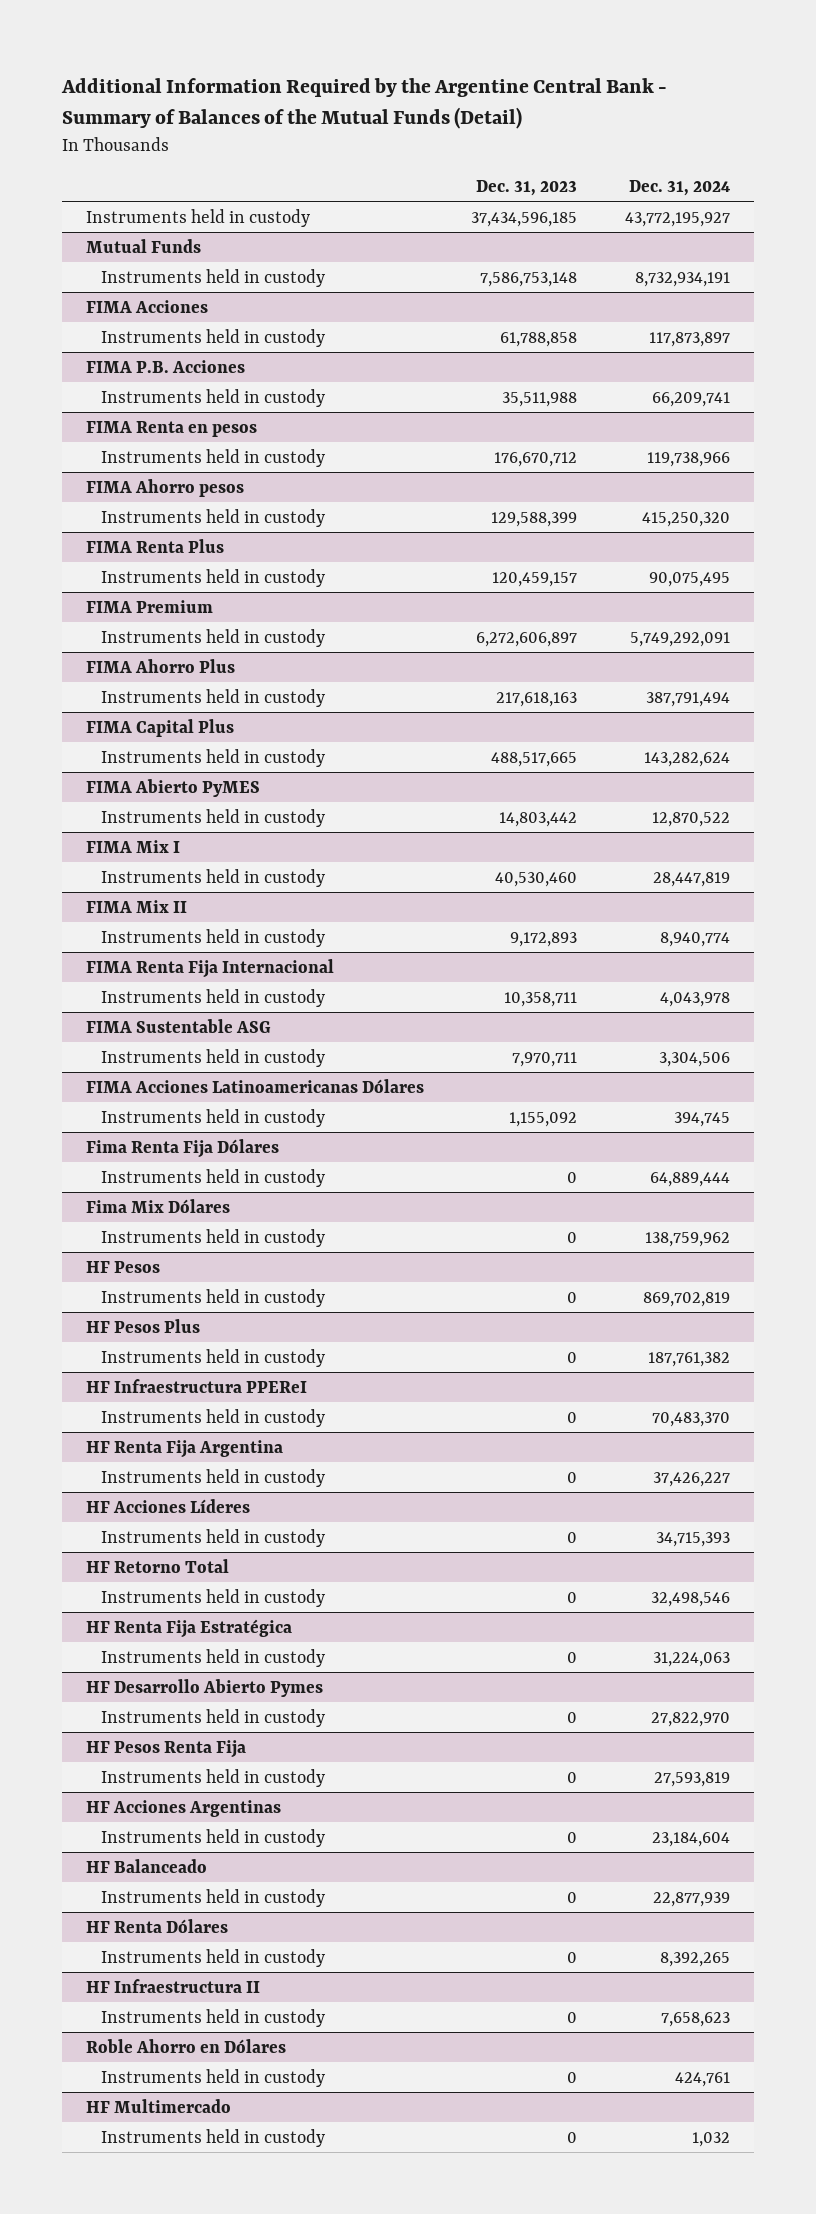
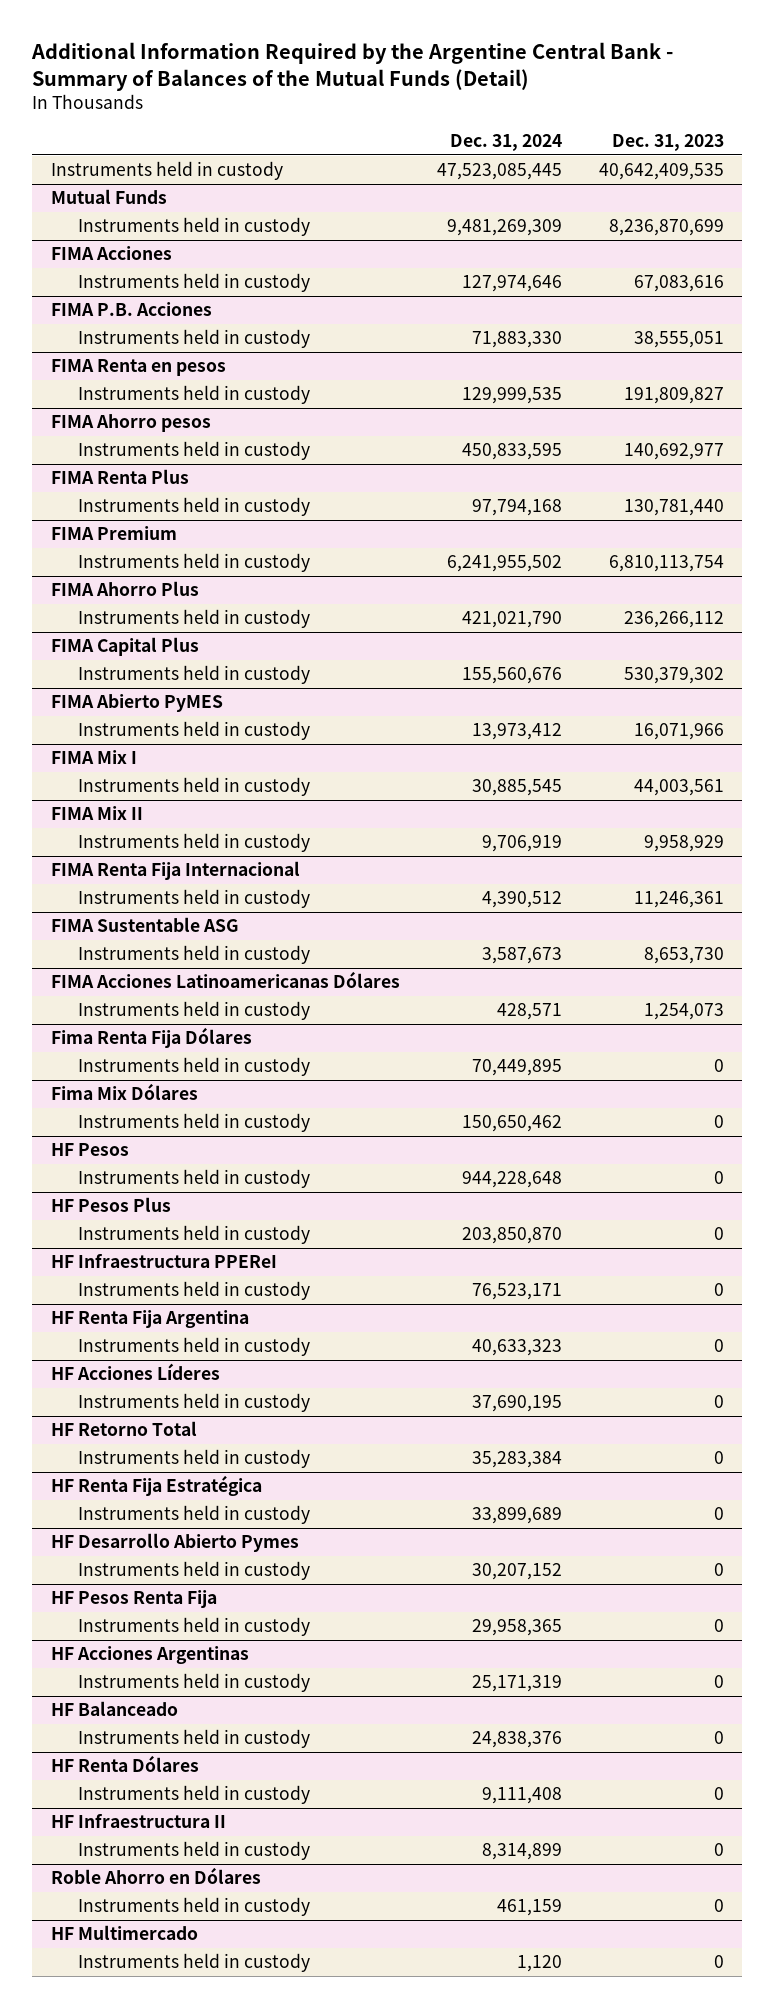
[471,211,578,227] 37,434,596,185 -> [598,163,724,181] 40,642,409,535
[625,211,731,227] 43,772,195,927 -> [436,163,562,181] 47,523,085,445
[480,271,578,287] 7,586,753,148 -> [608,219,724,237] 8,236,870,699
[635,271,731,287] 8,732,934,191 -> [446,219,562,237] 9,481,269,309
[500,331,578,347] 61,788,858 -> [633,275,724,293] 67,083,616
[649,331,731,347] 117,873,897 -> [461,275,562,293] 127,974,646
[502,391,578,407] 35,511,988 -> [633,331,724,349] 38,555,051
[652,391,731,407] 66,209,741 -> [471,331,562,349] 71,883,330
[494,451,578,467] 176,670,712 -> [623,387,724,405] 191,809,827
[647,451,731,467] 119,738,966 -> [461,387,562,405] 129,999,535
[491,511,578,527] 129,588,399 -> [623,443,724,461] 140,692,977
[642,511,731,527] 415,250,320 -> [461,443,562,461] 450,833,595
[492,571,578,587] 120,459,157 -> [623,499,724,517] 130,781,440
[649,571,731,587] 90,075,495 -> [471,499,562,517] 97,794,168
[476,631,578,647] 6,272,606,897 -> [608,555,724,573] 6,810,113,754
[630,631,731,647] 5,749,292,091 -> [446,555,562,573] 6,241,955,502
[496,691,578,707] 217,618,163 -> [623,611,724,629] 236,266,112
[646,691,731,707] 387,791,494 -> [461,611,562,629] 421,021,790
[491,751,578,767] 488,517,665 -> [623,667,724,685] 530,379,302
[644,751,731,767] 143,282,624 -> [461,667,562,685] 155,560,676
[499,811,578,827] 14,803,442 -> [633,723,724,741] 16,071,966
[652,811,731,827] 12,870,522 -> [471,723,562,741] 13,973,412
[495,871,578,887] 40,530,460 -> [633,779,724,797] 44,003,561
[653,871,731,887] 28,447,819 -> [471,779,562,797] 30,885,545
[510,931,578,947] 9,172,893 -> [643,835,724,853] 9,958,929
[660,931,731,947] 8,940,774 -> [481,835,562,853] 9,706,919
[504,991,578,1007] 10,358,711 -> [633,891,724,909] 11,246,361
[660,991,731,1007] 4,043,978 -> [481,891,562,909] 4,390,512
[512,1051,578,1067] 7,970,711 -> [643,947,724,965] 8,653,730
[659,1051,731,1067] 3,304,506 -> [481,947,562,965] 3,587,673
[509,1111,578,1127] 1,155,092 -> [643,1003,724,1021] 1,254,073
[674,1111,731,1127] 394,745 -> [496,1003,562,1021] 428,571
[650,1171,731,1187] 64,889,444 -> [471,1059,562,1077] 70,449,895
[645,1231,731,1247] 138,759,962 -> [461,1115,562,1133] 150,650,462
[643,1291,731,1307] 869,702,819 -> [461,1171,562,1189] 944,228,648
[648,1351,731,1367] 187,761,382 -> [461,1227,562,1245] 203,850,870
[652,1411,731,1427] 70,483,370 -> [471,1283,562,1301] 76,523,171
[653,1471,731,1487] 37,426,227 -> [471,1339,562,1357] 40,633,323
[656,1531,731,1547] 34,715,393 -> [471,1395,562,1413] 37,690,195
[651,1591,731,1607] 32,498,546 -> [471,1451,562,1469] 35,283,384
[653,1651,731,1667] 31,224,063 -> [471,1507,562,1525] 33,899,689
[651,1711,731,1727] 27,822,970 -> [471,1563,562,1581] 30,207,152
[654,1771,731,1787] 27,593,819 -> [471,1619,562,1637] 29,958,365
[652,1831,731,1847] 23,184,604 -> [471,1675,562,1693] 25,171,319
[653,1891,731,1907] 22,877,939 -> [471,1731,562,1749] 24,838,376
[660,1951,731,1967] 8,392,265 -> [481,1787,562,1805] 9,111,408
[661,2011,731,2027] 7,658,623 -> [481,1843,562,1861] 8,314,899
[675,2071,731,2087] 424,761 -> [496,1899,562,1917] 461,159
[692,2131,731,2147] 1,032 -> [516,1955,562,1973] 1,120

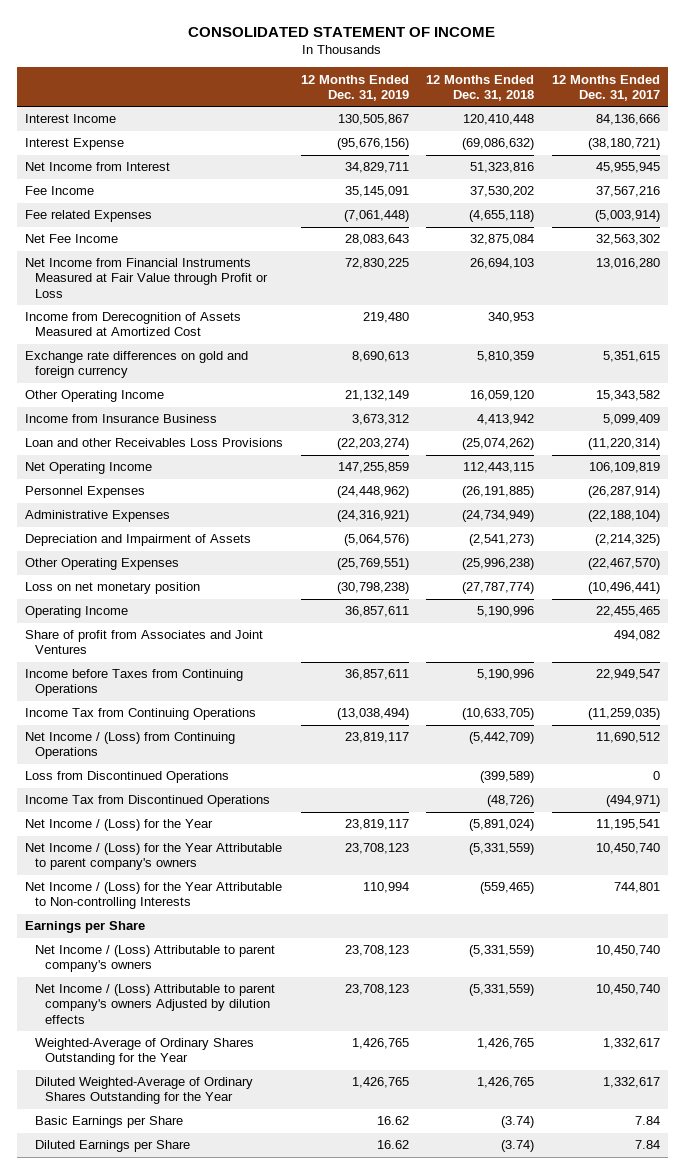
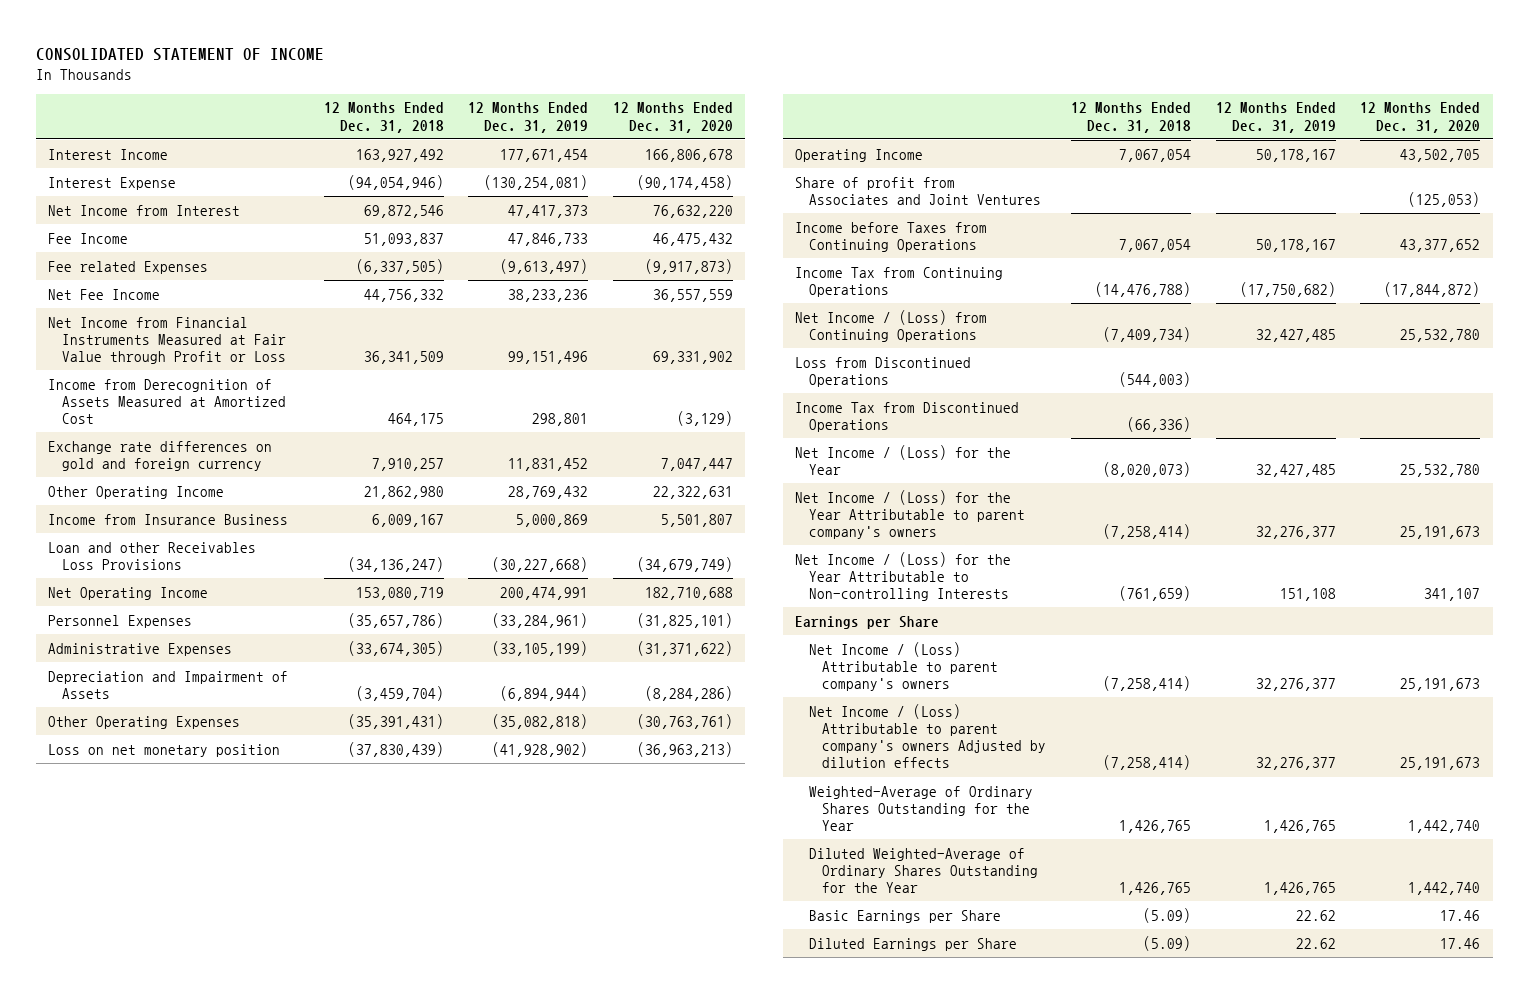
[551,74,660,101] 12 Months Ended Dec. 31, 2017 -> none
none -> [613,102,734,133] 12 Months Ended Dec. 31, 2020
[337,114,409,126] 130,505,867 -> [500,148,589,162] 177,671,454
[463,114,535,126] 120,410,448 -> [355,148,444,162] 163,927,492
[336,138,409,151] (95,676,156) -> [484,174,589,190] (130,254,081)
[462,138,535,151] (69,086,632) -> [347,174,444,190] (94,054,946)
[344,162,409,174] 34,829,711 -> [508,204,589,218] 47,417,373
[470,162,535,174] 51,323,816 -> [363,204,444,218] 69,872,546
[344,186,409,198] 35,145,091 -> [508,232,589,246] 47,846,733
[470,186,535,198] 37,530,202 -> [363,232,444,246] 51,093,837
[343,210,409,223] (7,061,448) -> [500,258,589,274] (9,613,497)
[469,210,535,223] (4,655,118) -> [355,258,444,274] (6,337,505)
[344,234,409,246] 28,083,643 -> [508,288,589,302] 38,233,236
[470,234,535,246] 32,875,084 -> [363,288,444,302] 44,756,332
[344,258,409,270] 72,830,225 -> [508,351,589,365] 99,151,496
[470,258,535,270] 26,694,103 -> [363,351,444,365] 36,341,509
[362,312,409,324] 219,480 -> [532,413,589,427] 298,801
[488,312,535,324] 340,953 -> [387,413,444,427] 464,175
[351,351,409,363] 8,690,613 -> [508,457,589,471] 11,831,452
[477,351,535,363] 5,810,359 -> [371,457,444,471] 7,910,257
[344,390,409,402] 21,132,149 -> [508,485,589,499] 28,769,432
[470,390,535,402] 16,059,120 -> [363,485,444,499] 21,862,980
[351,414,409,426] 3,673,312 -> [516,513,589,527] 5,000,869
[477,414,535,426] 4,413,942 -> [371,513,444,527] 6,009,167
[336,438,409,451] (22,203,274) -> [492,556,589,572] (30,227,668)
[462,438,535,451] (25,074,262) -> [347,556,444,572] (34,136,247)
[337,462,409,474] 147,255,859 -> [500,586,589,600] 200,474,991
[463,462,535,474] 112,443,115 -> [355,586,444,600] 153,080,719
[336,486,409,499] (24,448,962) -> [492,612,589,628] (33,284,961)
[462,486,535,499] (26,191,885) -> [347,612,444,628] (35,657,786)
[336,510,409,523] (24,316,921) -> [492,640,589,656] (33,105,199)
[462,510,535,523] (24,734,949) -> [347,640,444,656] (33,674,305)
[343,534,409,547] (5,064,576) -> [500,685,589,701] (6,894,944)
[469,534,535,547] (2,541,273) -> [355,685,444,701] (3,459,704)
[336,558,409,571] (25,769,551) -> [492,713,589,729] (35,082,818)
[462,558,535,571] (25,996,238) -> [347,713,444,729] (35,391,431)
[336,582,409,595] (30,798,238) -> [492,741,589,757] (41,928,902)
[462,582,535,595] (27,787,774) -> [347,741,444,757] (37,830,439)
[344,606,409,618] 36,857,611 -> [1255,148,1336,162] 50,178,167
[477,606,535,618] 5,190,996 -> [1119,148,1192,162] 7,067,054
[344,669,409,681] 36,857,611 -> [1255,238,1336,252] 50,178,167
[477,669,535,681] 5,190,996 -> [1119,238,1192,252] 7,067,054
[336,708,409,721] (13,038,494) -> [1239,281,1336,297] (17,750,682)
[462,708,535,721] (10,633,705) -> [1095,281,1192,297] (14,476,788)
[344,732,409,744] 23,819,117 -> [1255,328,1336,342] 32,427,485
[469,732,535,745] (5,442,709) -> [1103,326,1192,342] (7,409,734)
[480,771,535,784] (399,589) -> [1119,371,1192,387] (544,003)
[487,795,535,808] (48,726) -> [1127,416,1192,432] (66,336)
[344,819,409,831] 23,819,117 -> [1255,463,1336,477] 32,427,485
[469,819,535,832] (5,891,024) -> [1103,461,1192,477] (8,020,073)
[344,843,409,855] 23,708,123 -> [1255,526,1336,540] 32,276,377
[469,843,535,856] (5,331,559) -> [1103,524,1192,540] (7,258,414)
[362,882,409,894] 110,994 -> [1279,588,1336,602] 151,108
[480,882,535,895] (559,465) -> [1119,586,1192,602] (761,659)
[344,945,409,957] 23,708,123 -> [1255,678,1336,692] 32,276,377
[469,945,535,958] (5,331,559) -> [1103,676,1192,692] (7,258,414)
[344,984,409,996] 23,708,123 -> [1255,757,1336,771] 32,276,377
[469,984,535,997] (5,331,559) -> [1103,755,1192,771] (7,258,414)
[376,1116,409,1126] 16.62 -> [1295,909,1336,921] 22.62
[501,1116,535,1129] (3.74) -> [1143,907,1192,923] (5.09)
[376,1140,409,1150] 16.62 -> [1295,937,1336,949] 22.62
[501,1140,535,1153] (3.74) -> [1143,935,1192,951] (5.09)

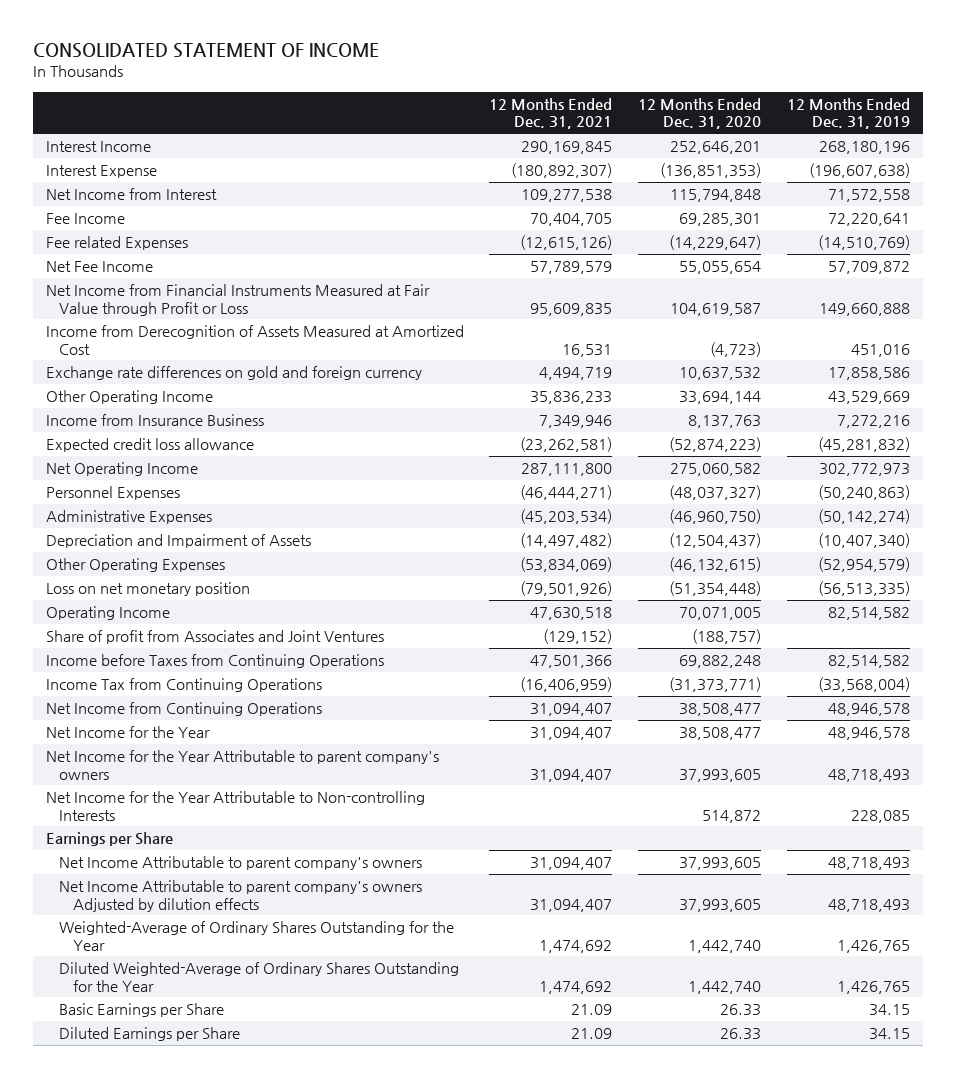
[323,102,444,133] 12 Months Ended Dec. 31, 2018 -> none
none -> [489,97,613,130] 12 Months Ended Dec. 31, 2021
[47,541,256,570] Loan and other Receivables Loss Provisions -> none
[795,356,972,387] Loss from Discontinued Operations -> none
[795,401,1020,432] Income Tax from Discontinued Operations -> none
[500,148,589,162] 177,671,454 -> [818,141,910,155] 268,180,196
[645,148,734,162] 166,806,678 -> [670,141,762,155] 252,646,201
[484,174,589,190] (130,254,081) -> [808,163,910,179] (196,607,638)
[637,174,734,190] (90,174,458) -> [660,163,762,179] (136,851,353)
[508,204,589,218] 47,417,373 -> [827,189,910,203] 71,572,558
[653,204,734,218] 76,632,220 -> [670,189,762,203] 115,794,848
[508,232,589,246] 47,846,733 -> [827,213,910,227] 72,220,641
[653,232,734,246] 46,475,432 -> [679,213,762,227] 69,285,301
[500,258,589,274] (9,613,497) -> [817,235,910,251] (14,510,769)
[645,258,734,274] (9,917,873) -> [669,235,762,251] (14,229,647)
[508,288,589,302] 38,233,236 -> [827,261,910,275] 57,709,872
[653,288,734,302] 36,557,559 -> [679,261,762,275] 55,055,654
[508,351,589,365] 99,151,496 -> [818,302,910,316] 149,660,888
[653,351,734,365] 69,331,902 -> [670,302,762,316] 104,619,587
[532,413,589,427] 298,801 -> [850,343,910,357] 451,016
[677,411,734,427] (3,129) -> [710,341,762,357] (4,723)
[508,457,589,471] 11,831,452 -> [827,367,910,381] 17,858,586
[661,457,734,471] 7,047,447 -> [679,367,762,381] 10,637,532
[508,485,589,499] 28,769,432 -> [827,391,910,405] 43,529,669
[653,485,734,499] 22,322,631 -> [679,391,762,405] 33,694,144
[516,513,589,527] 5,000,869 -> [836,415,910,429] 7,272,216
[661,513,734,527] 5,501,807 -> [688,415,762,429] 8,137,763
none -> [45,438,254,453] Expected credit loss allowance
[500,586,589,600] 200,474,991 -> [818,463,910,477] 302,772,973
[645,586,734,600] 182,710,688 -> [670,463,762,477] 275,060,582
[492,612,589,628] (33,284,961) -> [817,485,910,501] (50,240,863)
[637,612,734,628] (31,825,101) -> [669,485,762,501] (48,037,327)
[492,640,589,656] (33,105,199) -> [817,509,910,525] (50,142,274)
[637,640,734,656] (31,371,622) -> [669,509,762,525] (46,960,750)
[500,685,589,701] (6,894,944) -> [817,533,910,549] (10,407,340)
[645,685,734,701] (8,284,286) -> [669,533,762,549] (12,504,437)
[492,713,589,729] (35,082,818) -> [817,557,910,573] (52,954,579)
[637,713,734,729] (30,763,761) -> [669,557,762,573] (46,132,615)
[492,741,589,757] (41,928,902) -> [817,581,910,597] (56,513,335)
[637,741,734,757] (36,963,213) -> [669,581,762,597] (51,354,448)
[1255,148,1336,162] 50,178,167 -> [827,607,910,621] 82,514,582
[1400,148,1481,162] 43,502,705 -> [679,607,762,621] 70,071,005
[1408,191,1481,207] (125,053) -> [692,629,762,645] (188,757)
[1255,238,1336,252] 50,178,167 -> [827,655,910,669] 82,514,582
[1400,238,1481,252] 43,377,652 -> [679,655,762,669] 69,882,248
[1239,281,1336,297] (17,750,682) -> [817,677,910,693] (33,568,004)
[1384,281,1481,297] (17,844,872) -> [669,677,762,693] (31,373,771)
[795,309,988,342] Net Income / (Loss) from Continuing Operations -> [45,702,322,717] Net Income from Continuing Operations
[1255,328,1336,342] 32,427,485 -> [827,703,910,717] 48,946,578
[1400,328,1481,342] 25,532,780 -> [679,703,762,717] 38,508,477
[795,444,1012,475] Net Income / (Loss) for the Year -> [45,726,210,739] Net Income for the Year
[1255,463,1336,477] 32,427,485 -> [827,727,910,741] 48,946,578
[1400,463,1481,477] 25,532,780 -> [679,727,762,741] 38,508,477
[795,489,1025,540] Net Income / (Loss) for the Year Attributable to parent company's owners -> [45,750,439,780] Net Income for the Year Attributable to parent company's owners
[1255,526,1336,540] 32,276,377 -> [827,768,910,782] 48,718,493
[1400,526,1481,540] 25,191,673 -> [679,768,762,782] 37,993,605
[795,551,1012,602] Net Income / (Loss) for the Year Attributable to Non-controlling Interests -> [45,791,425,821] Net Income for the Year Attributable to Non-controlling Interests
[1279,588,1336,602] 151,108 -> [850,809,910,823] 228,085
[1424,588,1481,602] 341,107 -> [702,809,762,823] 514,872
[808,641,999,692] Net Income / (Loss) Attributable to parent company's owners -> [59,856,423,871] Net Income Attributable to parent company's owners
[1255,678,1336,692] 32,276,377 -> [827,857,910,871] 48,718,493
[1400,678,1481,692] 25,191,673 -> [679,857,762,871] 37,993,605
[808,703,1047,769] Net Income / (Loss) Attributable to parent company's owners Adjusted by dilution effects -> [59,880,423,912] Net Income Attributable to parent company's owners Adjusted by dilution effects
[1255,757,1336,771] 32,276,377 -> [827,898,910,912] 48,718,493
[1400,757,1481,771] 25,191,673 -> [679,898,762,912] 37,993,605
[1295,909,1336,921] 22.62 -> [868,1004,910,1017] 34.15
[1440,909,1481,921] 17.46 -> [720,1004,762,1017] 26.33
[1295,937,1336,949] 22.62 -> [868,1028,910,1041] 34.15
[1440,937,1481,949] 17.46 -> [720,1028,762,1041] 26.33

